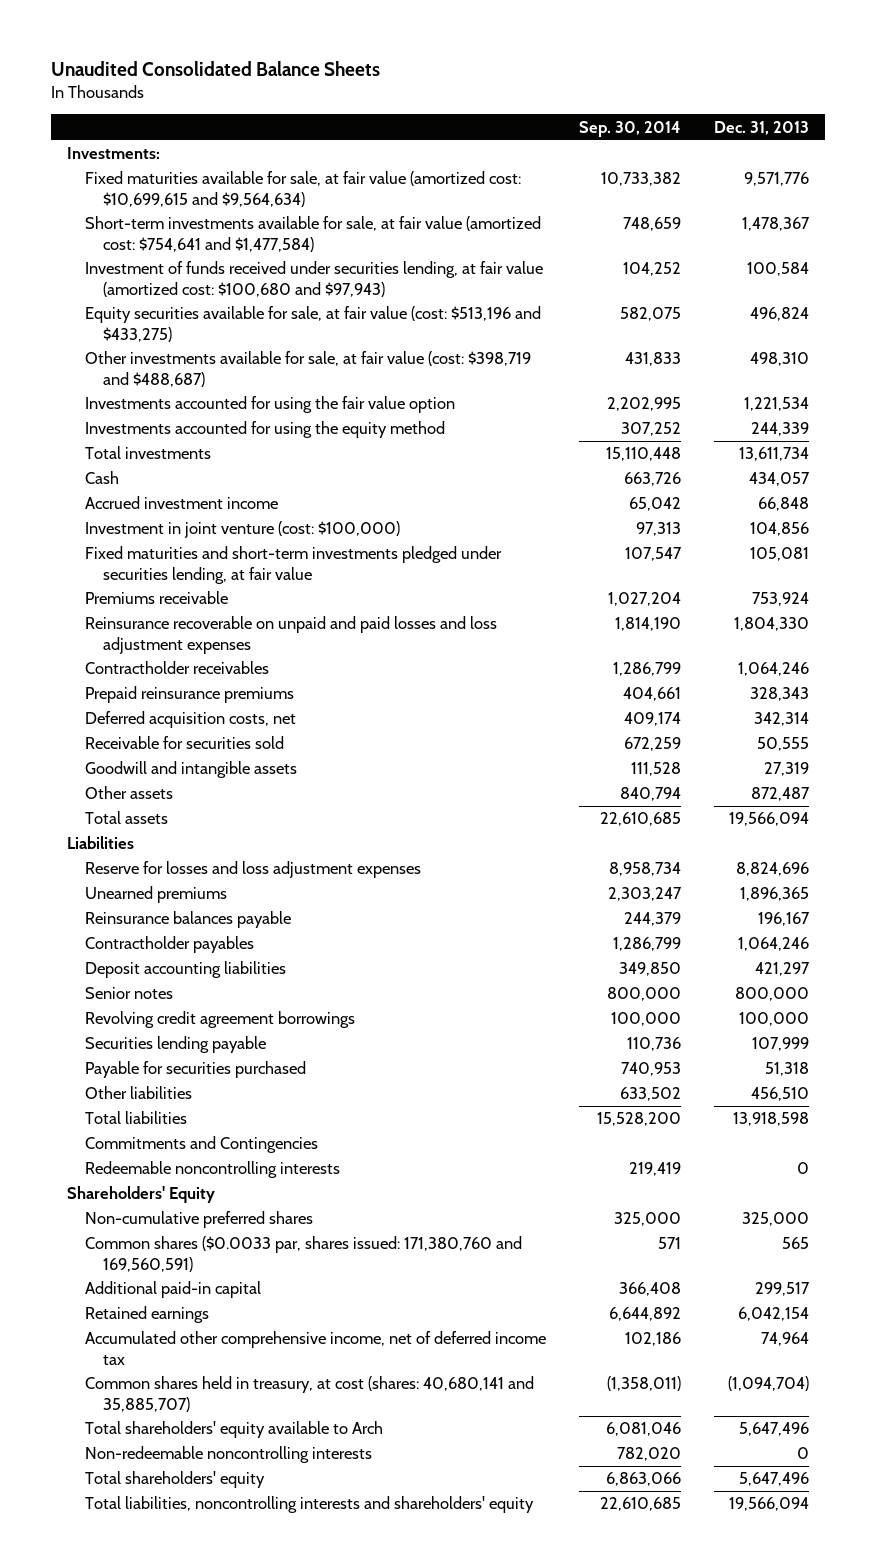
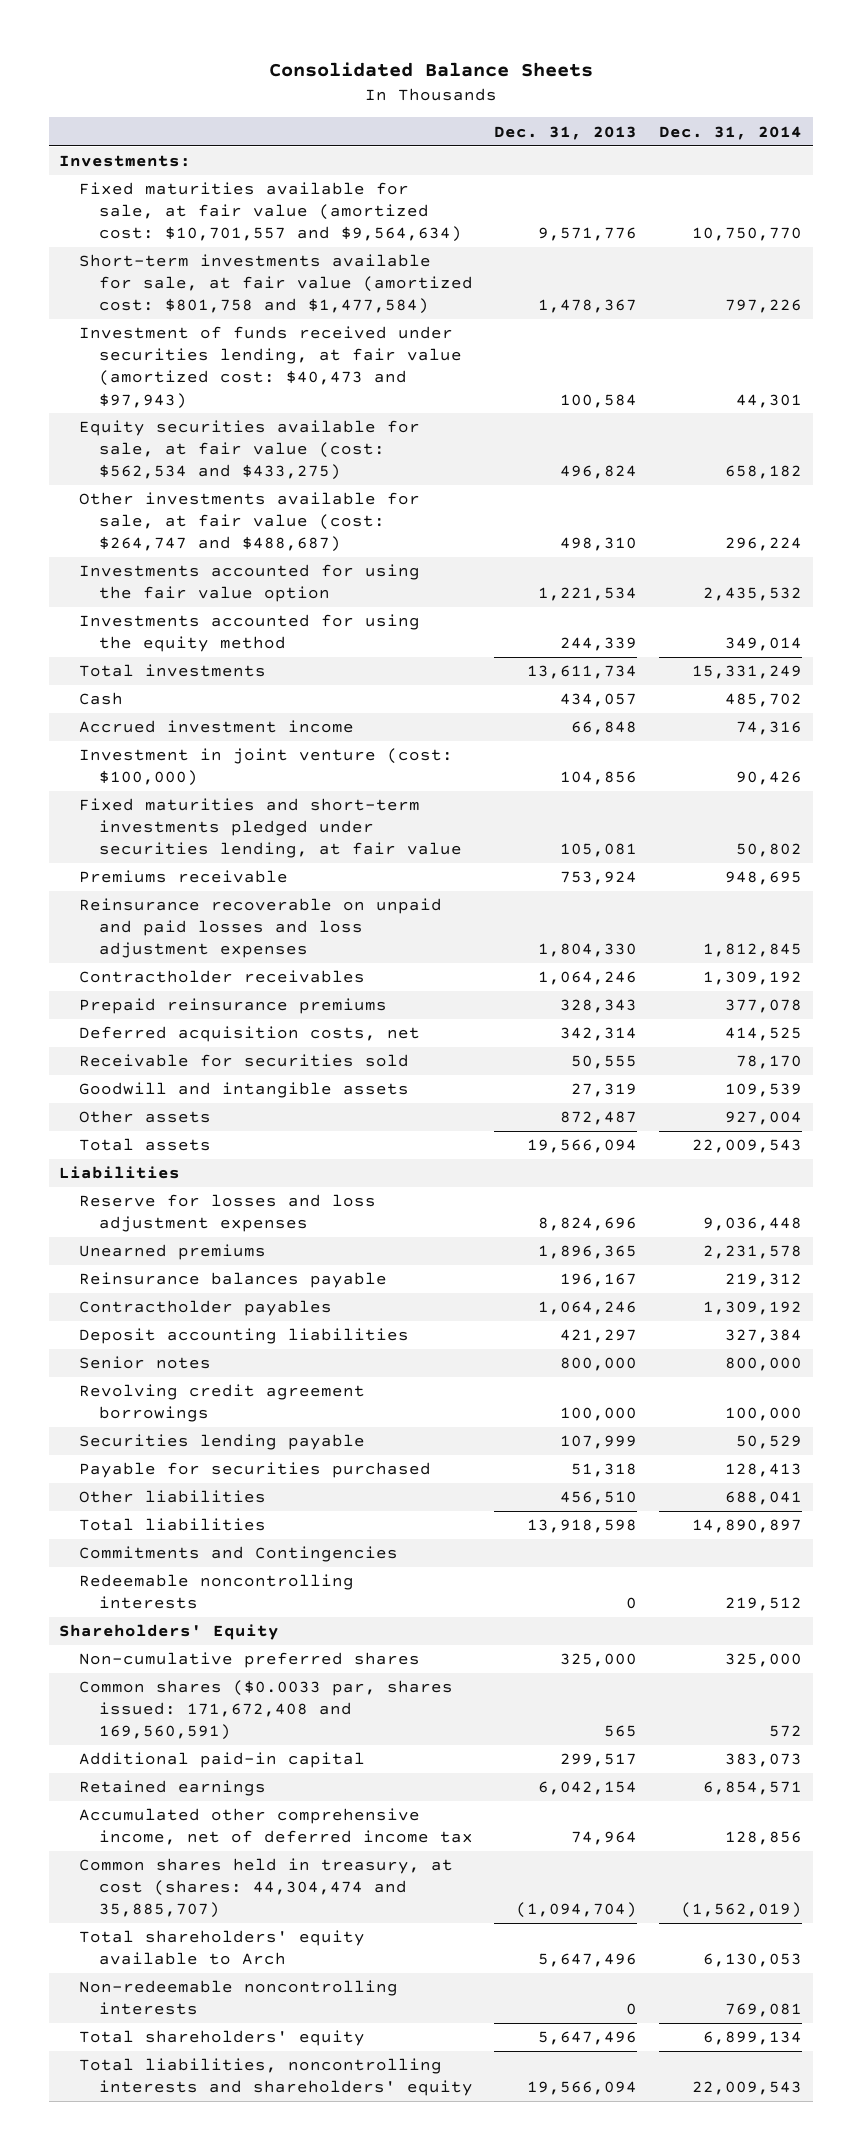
[50,60,380,76] Unaudited Consolidated Balance Sheets -> [268,61,593,77] Consolidated Balance Sheets
[578,120,681,137] Sep. 30, 2014 -> none
none -> [658,125,802,140] Dec. 31, 2014
[84,171,521,207] Fixed maturities available for sale, at fair value (amortized cost: $10,699,615 and $9,564,634) -> [79,182,462,243] Fixed maturities available for sale, at fair value (amortized cost: $10,701,557 and $9,564,634)
[84,216,541,252] Short-term investments available for sale, at fair value (amortized cost: $754,641 and $1,477,584) -> [79,254,473,315] Short-term investments available for sale, at fair value (amortized cost: $801,758 and $1,477,584)
[84,261,543,297] Investment of funds received under securities lending, at fair value (amortized cost: $100,680 and $97,943) -> [79,326,462,409] Investment of funds received under securities lending, at fair value (amortized cost: $40,473 and $97,943)
[84,306,541,342] Equity securities available for sale, at fair value (cost: $513,196 and $433,275) -> [79,420,421,481] Equity securities available for sale, at fair value (cost: $562,534 and $433,275)
[84,351,531,387] Other investments available for sale, at fair value (cost: $398,719 and $488,687) -> [79,492,421,553] Other investments available for sale, at fair value (cost: $264,747 and $488,687)
[84,1236,522,1272] Common shares ($0.0033 par, shares issued: 171,380,760 and 169,560,591) -> [79,1680,454,1741] Common shares ($0.0033 par, shares issued: 171,672,408 and 169,560,591)
[84,1376,534,1412] Common shares held in treasury, at cost (shares: 40,680,141 and 35,885,707) -> [79,1858,454,1919] Common shares held in treasury, at cost (shares: 44,304,474 and 35,885,707)

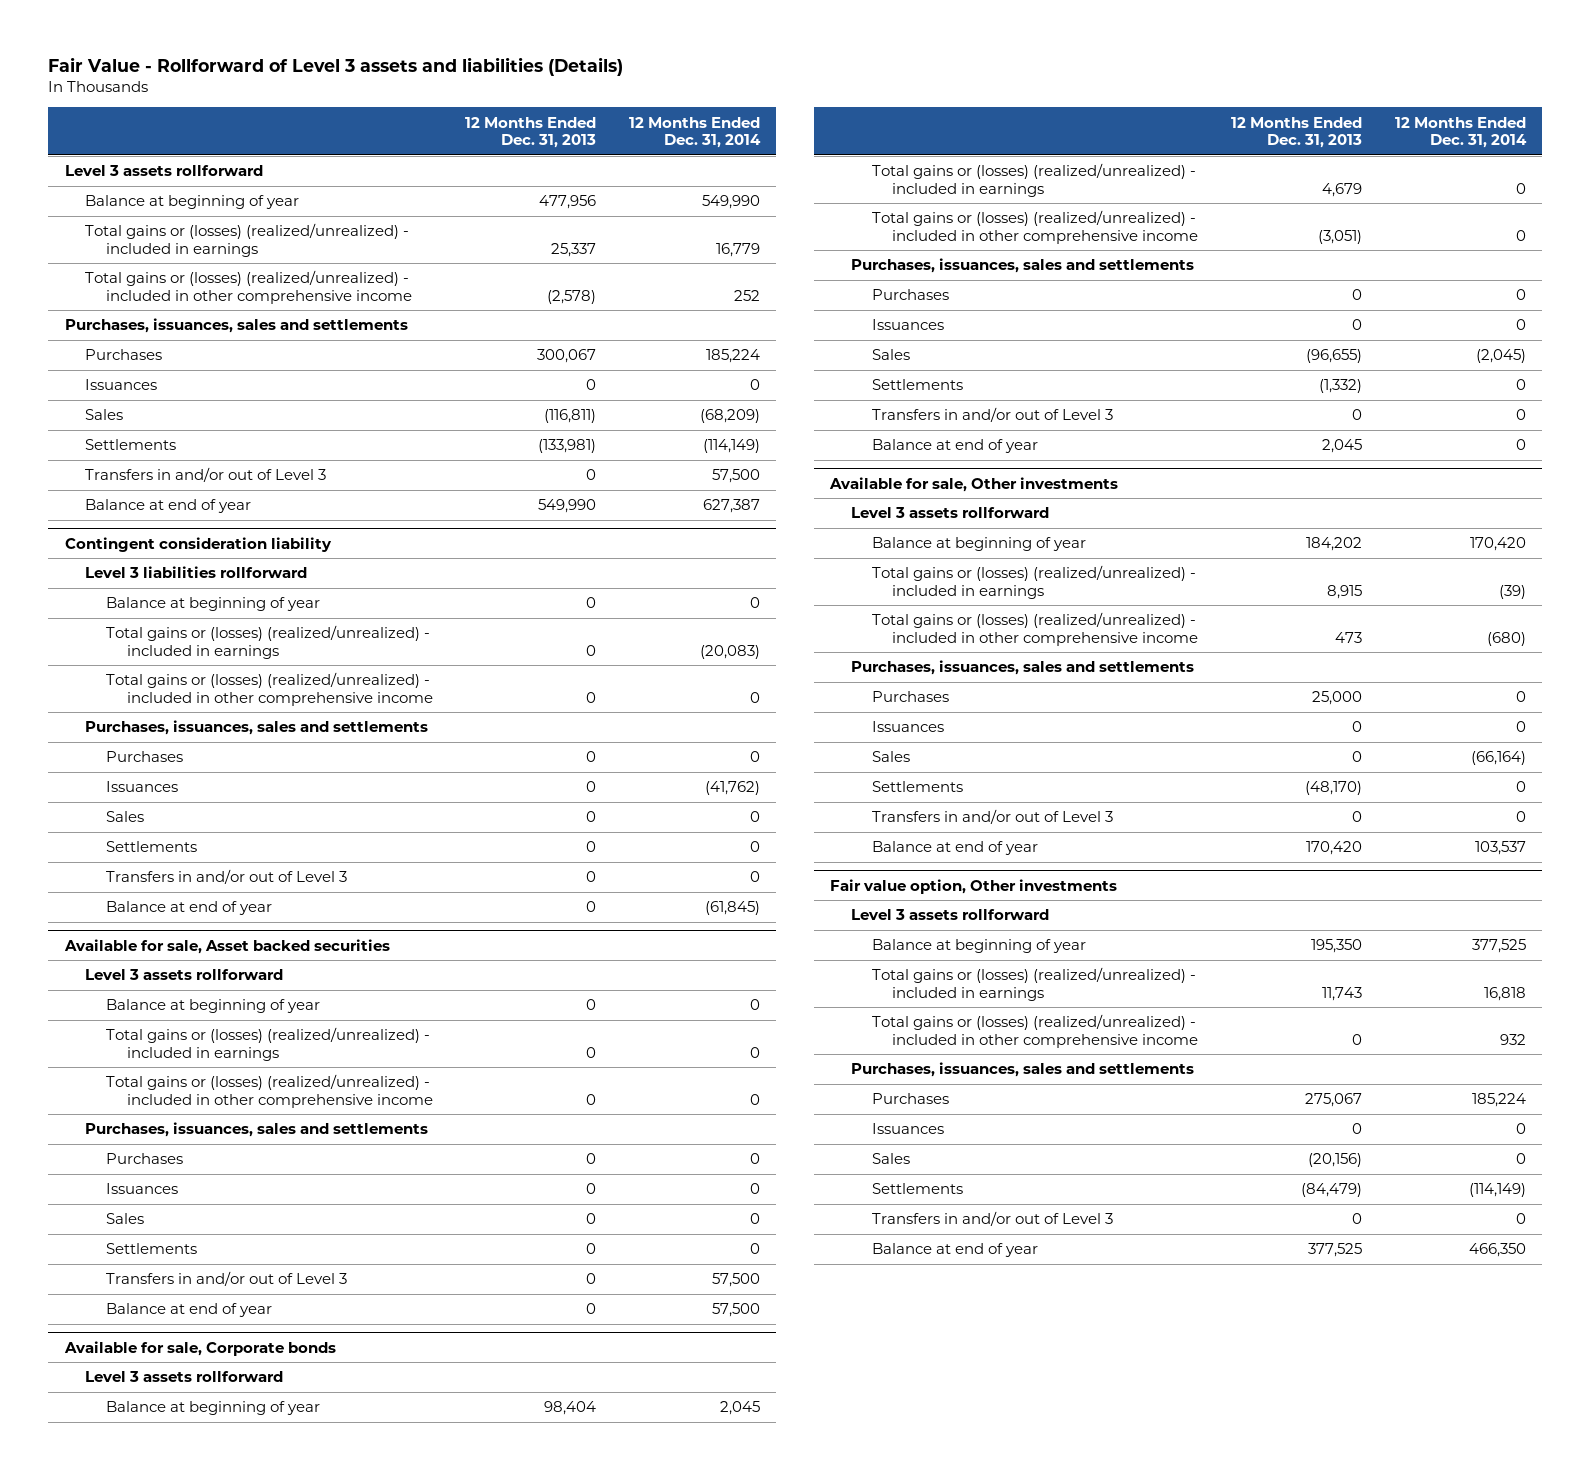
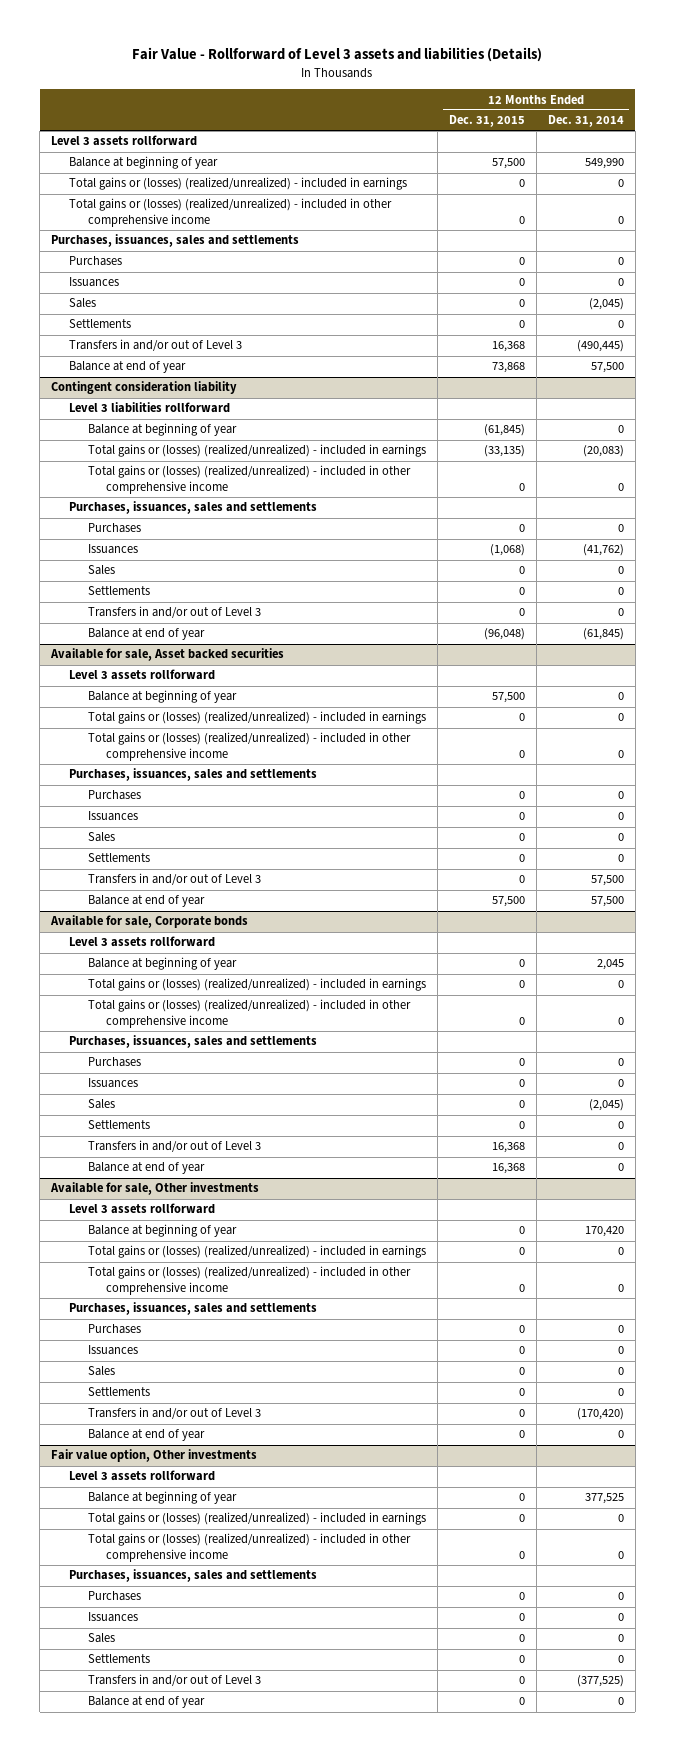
[465,116,597,149] 12 Months Ended Dec. 31, 2013 -> none
none -> [448,115,525,128] Dec. 31, 2015
[715,242,760,257] 16,779 -> [617,179,624,188] 0
[733,289,760,301] 252 -> [617,215,624,224] 0
[705,349,760,364] 185,224 -> [617,257,624,266] 0
[699,409,760,424] (68,209) -> [588,298,624,311] (2,045)
[702,439,760,454] (114,149) -> [617,320,624,329] 0
[711,469,760,484] 57,500 -> [576,340,624,353] (490,445)
[702,499,760,514] 627,387 -> [590,362,624,374] 57,500
[1498,584,1526,599] (39) -> [617,1247,624,1256] 0
[1486,631,1526,646] (680) -> [617,1283,624,1292] 0
[1470,751,1526,766] (66,164) -> [617,1367,624,1376] 0
[1515,811,1526,823] 0 -> [576,1408,624,1421] (170,420)
[1474,841,1526,856] 103,537 -> [617,1430,624,1439] 0
[1483,986,1526,1001] 16,818 -> [617,1514,624,1523] 0
[1499,1033,1526,1045] 932 -> [617,1550,624,1559] 0
[1471,1093,1526,1108] 185,224 -> [617,1592,624,1601] 0
[1468,1183,1526,1198] (114,149) -> [617,1655,624,1664] 0
[1515,1213,1526,1225] 0 -> [576,1675,624,1688] (377,525)
[1468,1243,1526,1258] 466,350 -> [617,1697,624,1706] 0

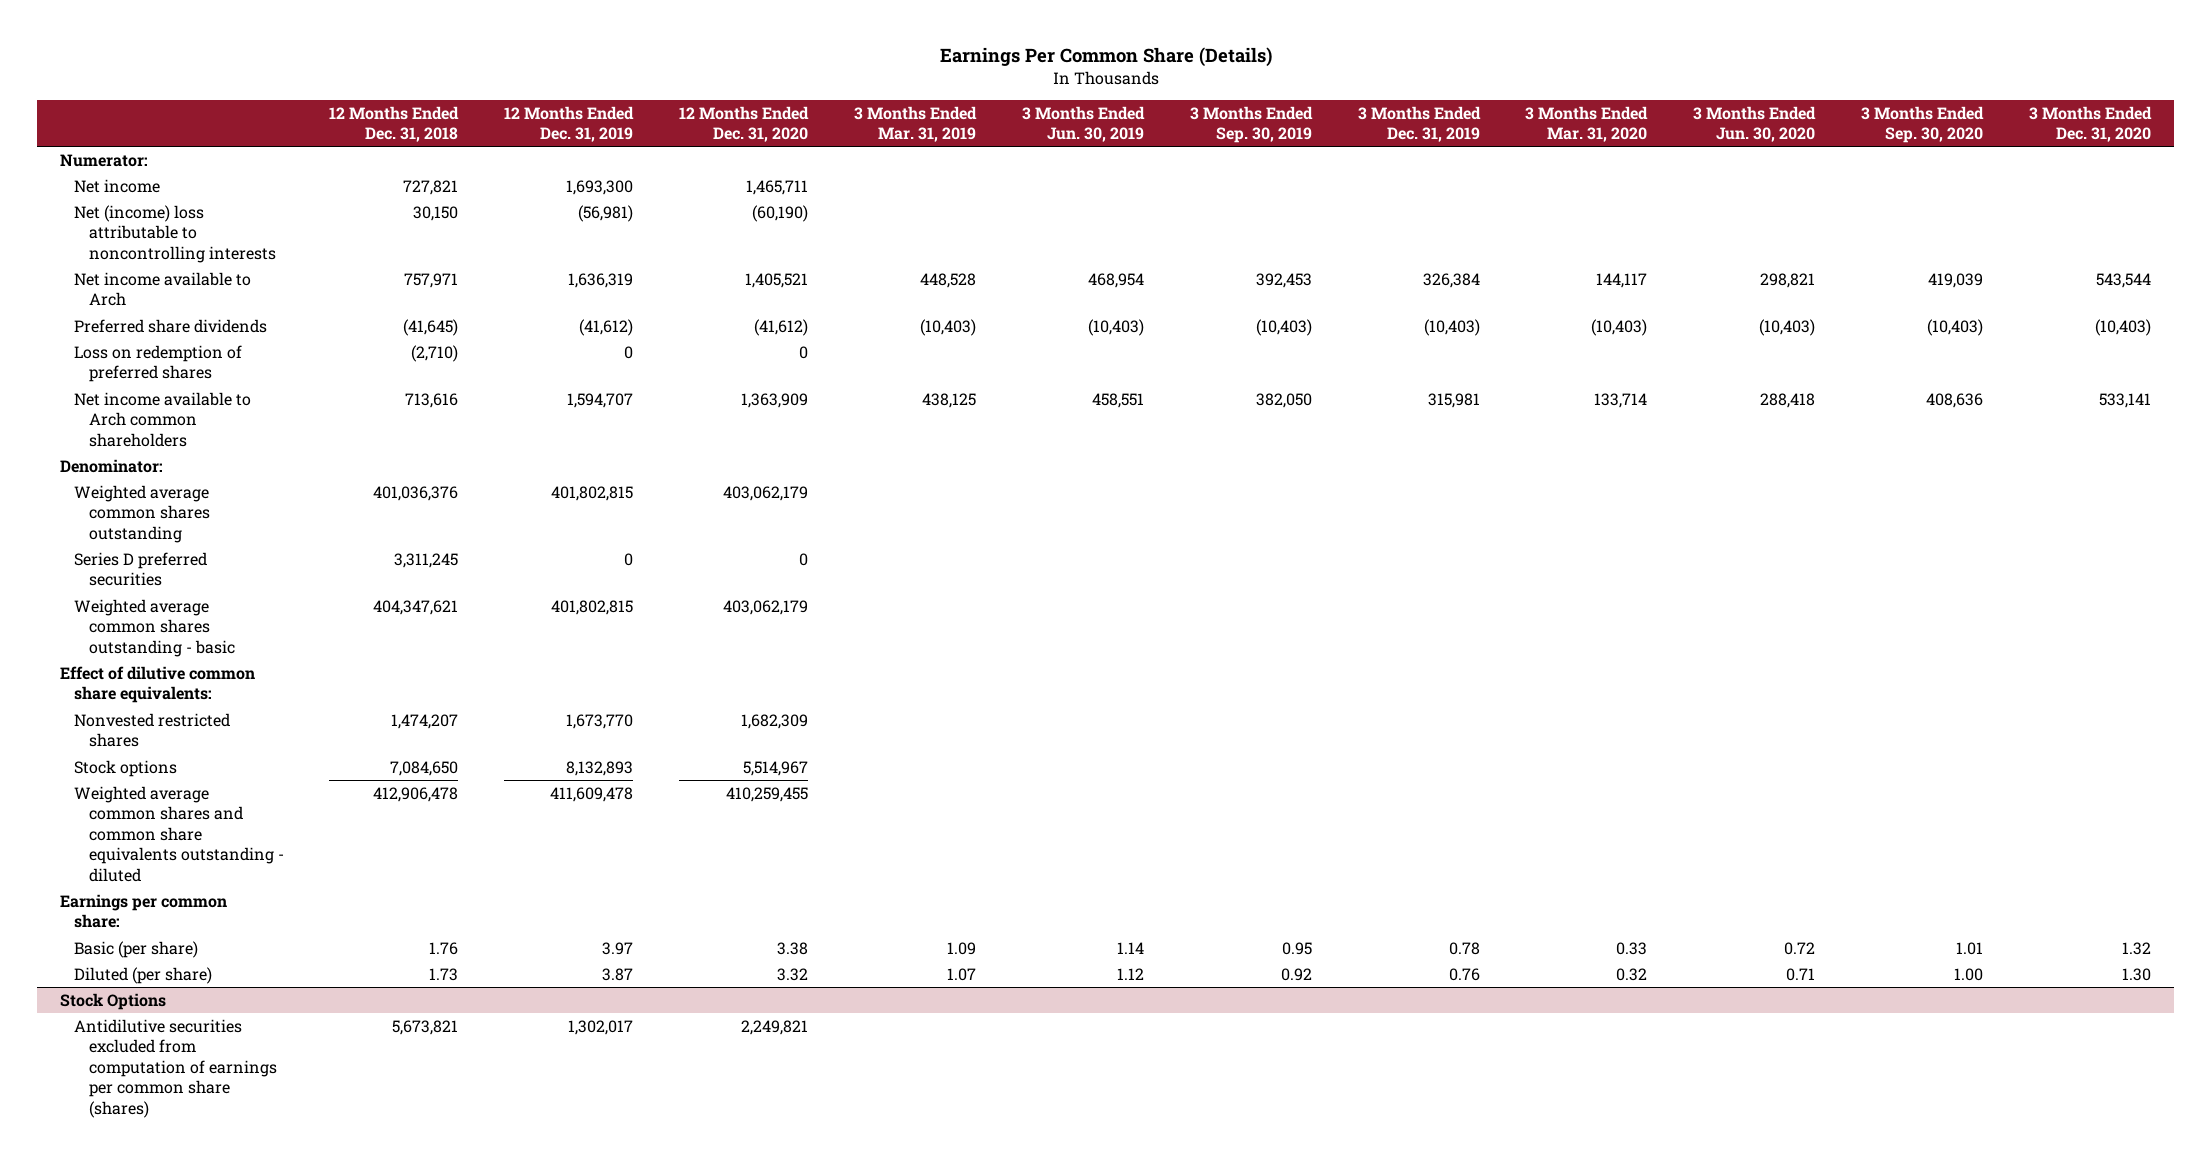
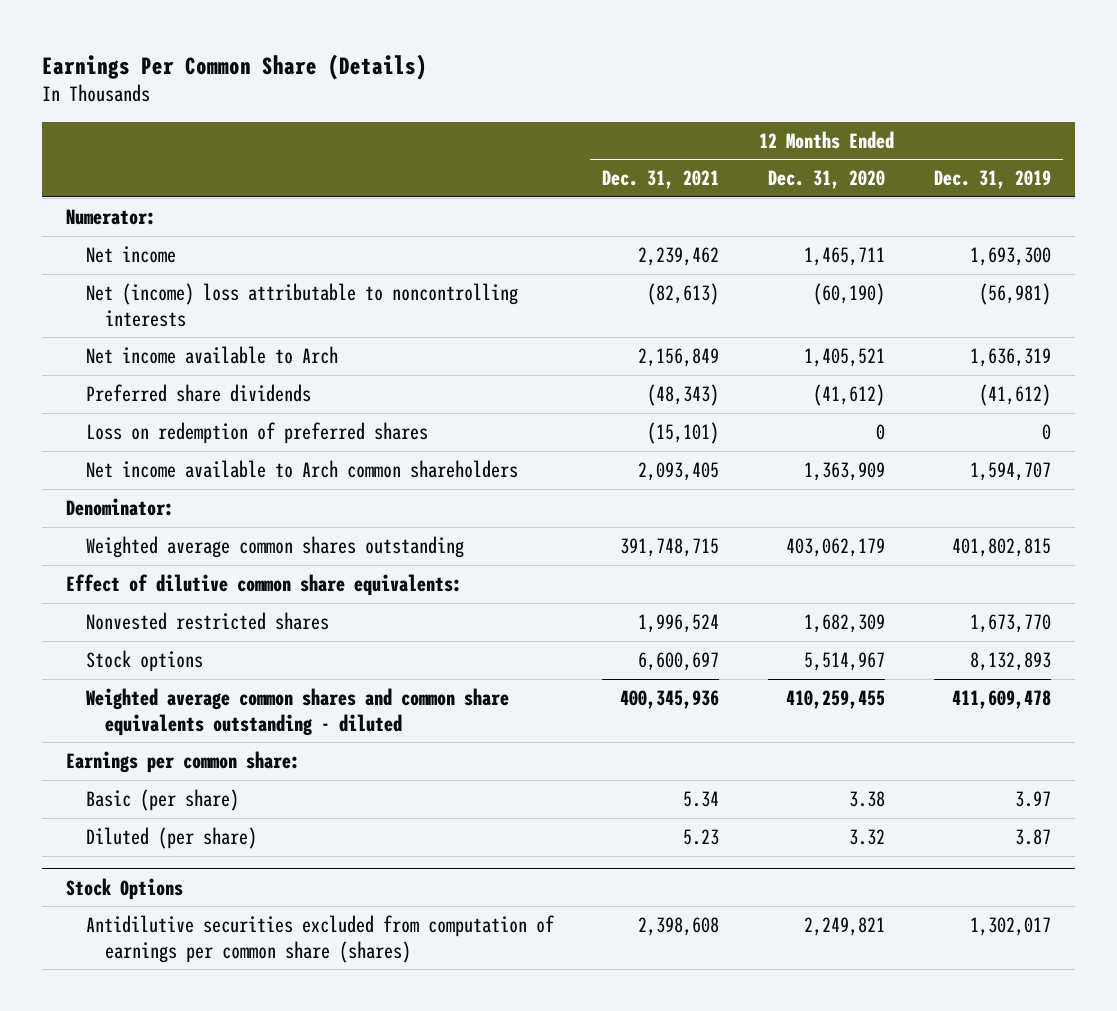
[329,105,460,143] 12 Months Ended Dec. 31, 2018 -> none
[853,105,977,143] 3 Months Ended Mar. 31, 2019 -> none
[1021,105,1145,143] 3 Months Ended Jun. 30, 2019 -> none
[1189,105,1313,144] 3 Months Ended Sep. 30, 2019 -> none
[1357,105,1481,143] 3 Months Ended Dec. 31, 2019 -> none
[1525,105,1649,143] 3 Months Ended Mar. 31, 2020 -> none
[1693,105,1817,143] 3 Months Ended Jun. 30, 2020 -> none
[1861,105,1985,144] 3 Months Ended Sep. 30, 2020 -> none
[2028,105,2152,143] 3 Months Ended Dec. 31, 2020 -> none
none -> [602,170,720,190] Dec. 31, 2021
[74,551,208,587] Series D preferred securities -> none
[74,598,235,657] Weighted average common shares outstanding - basic -> none

